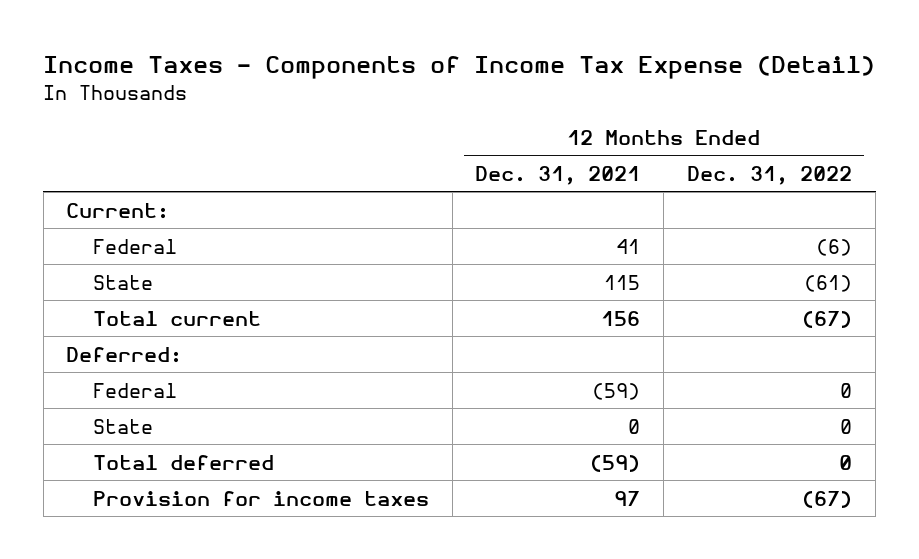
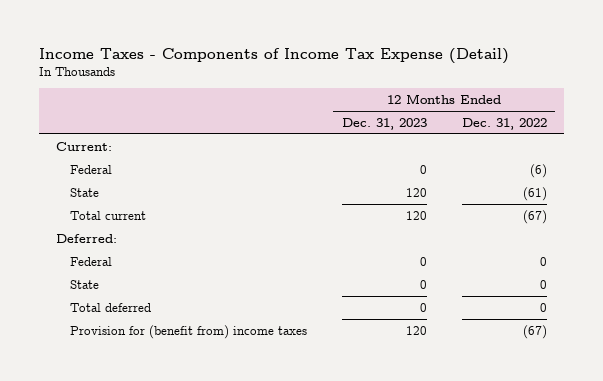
[475,165,641,185] Dec. 31, 2021 -> none
none -> [341,117,427,130] Dec. 31, 2023
[92,490,429,506] Provision for income taxes -> [70,324,308,339] Provision for (benefit from) income taxes

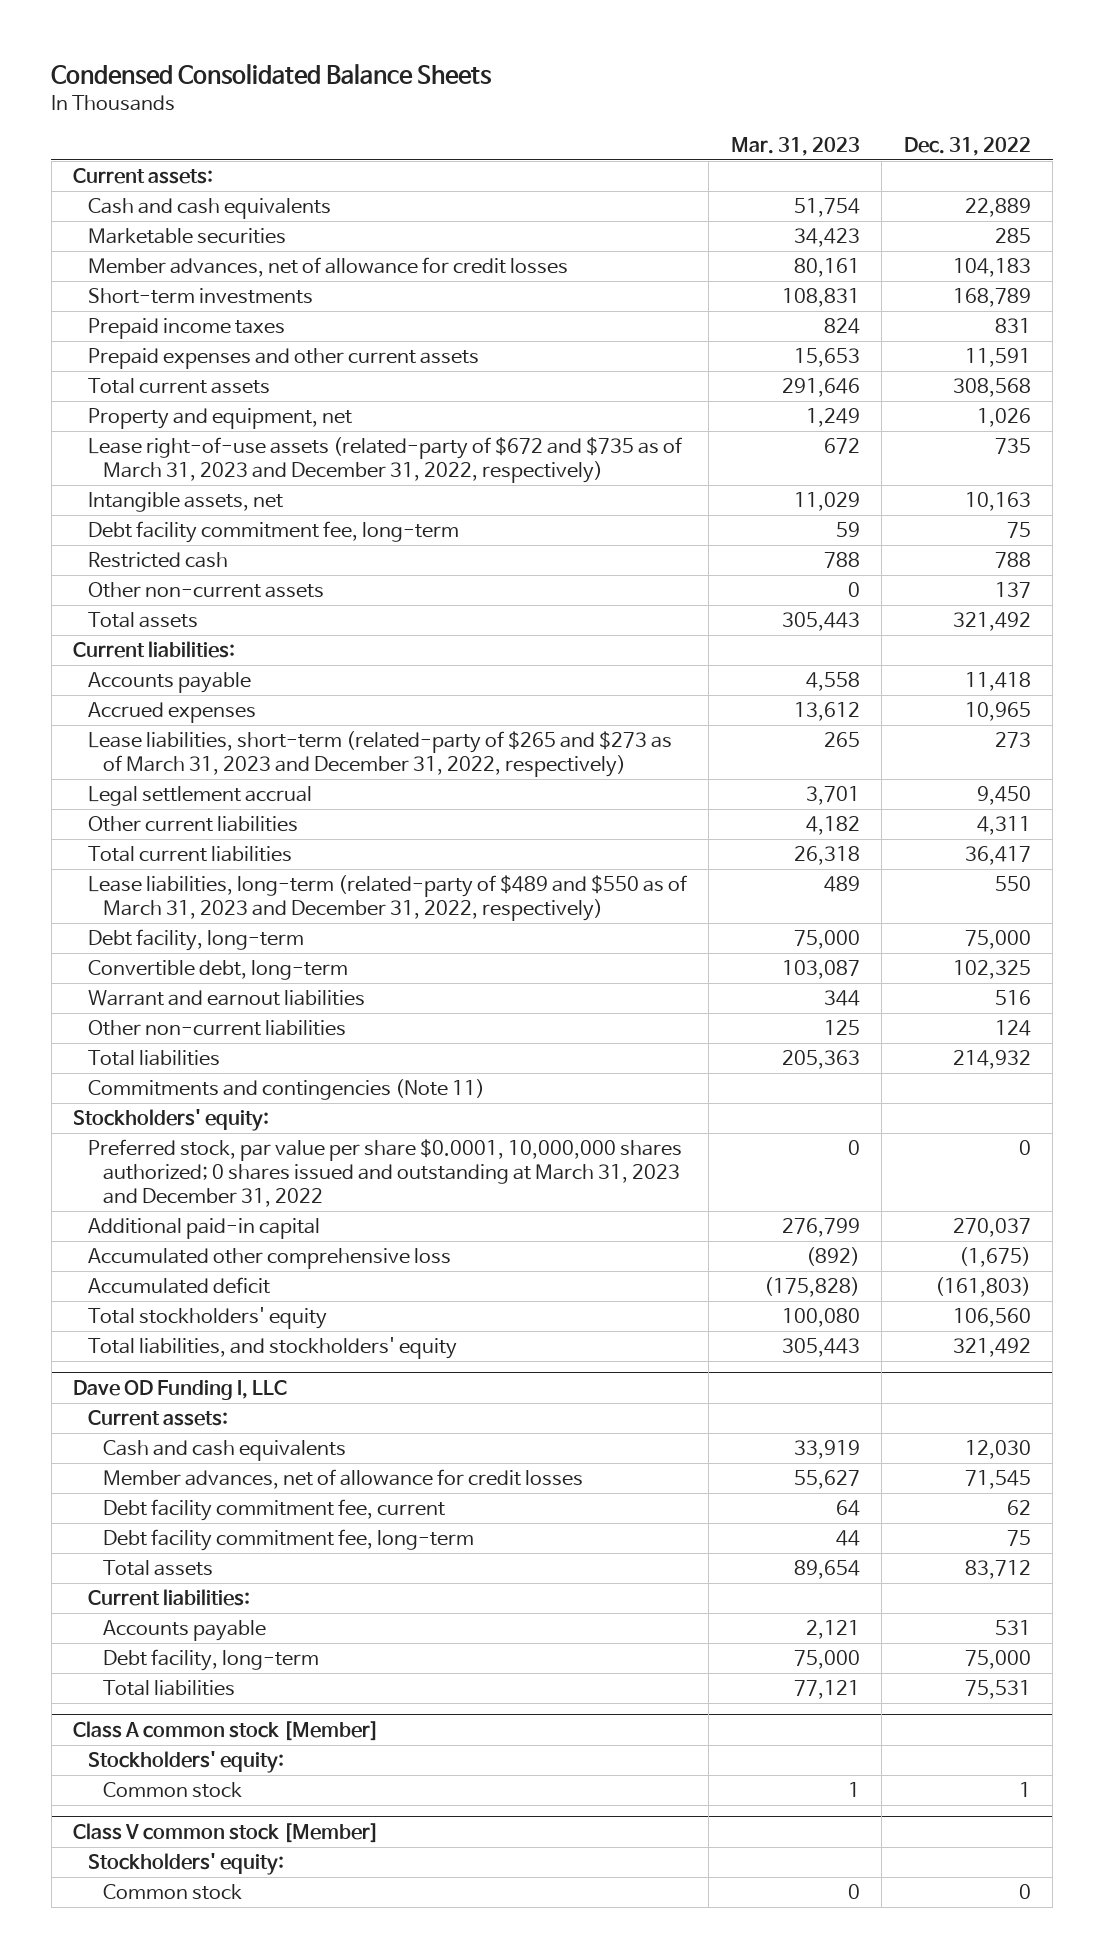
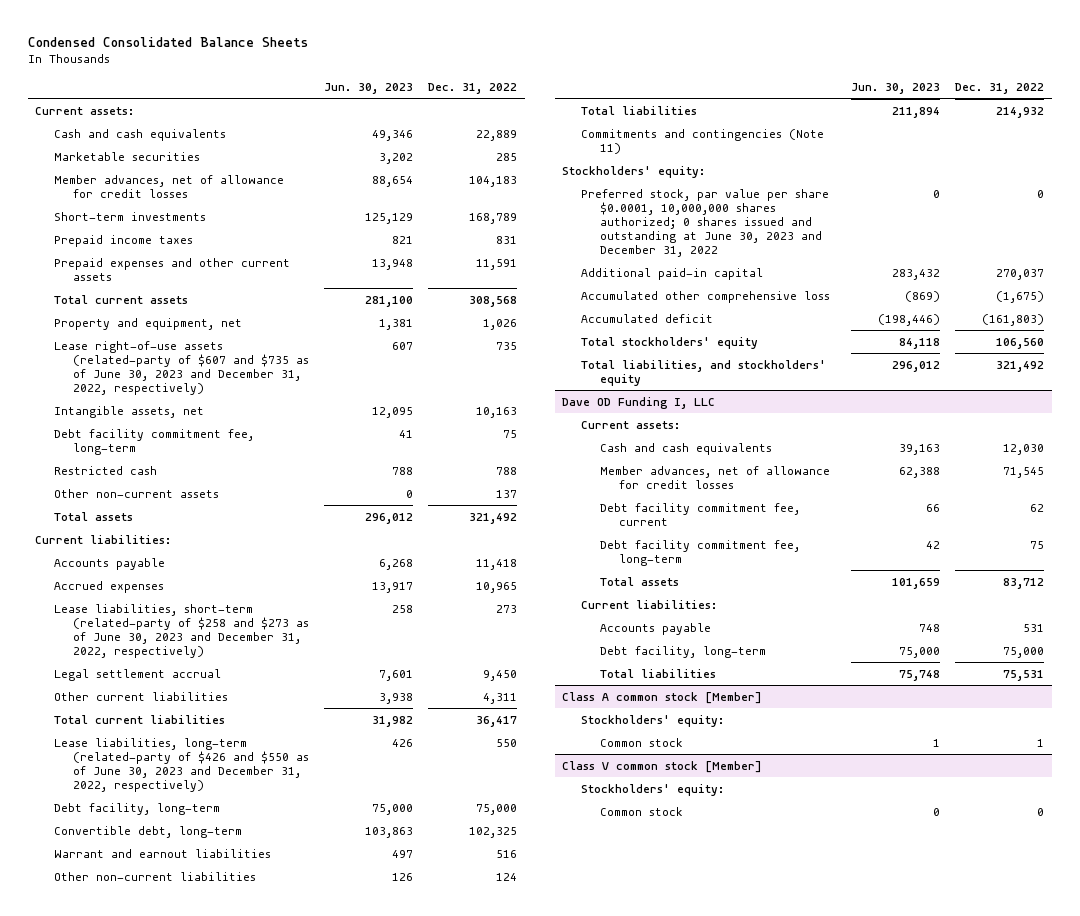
[730,137,860,157] Mar. 31, 2023 -> none
none -> [324,82,414,94] Jun. 30, 2023
[87,437,682,484] Lease right-of-use assets (related-party of $672 and $735 as of March 31, 2023 and December 31, 2022, respectively) -> [54,340,310,395] Lease right-of-use assets (related-party of $607 and $735 as of June 30, 2023 and December 31, 2022, respectively)
[87,731,672,778] Lease liabilities, short-term (related-party of $265 and $273 as of March 31, 2023 and December 31, 2022, respectively) -> [54,603,310,658] Lease liabilities, short-term (related-party of $258 and $273 as of June 30, 2023 and December 31, 2022, respectively)
[87,875,687,922] Lease liabilities, long-term (related-party of $489 and $550 as of March 31, 2023 and December 31, 2022, respectively) -> [54,737,310,792] Lease liabilities, long-term (related-party of $426 and $550 as of June 30, 2023 and December 31, 2022, respectively)
[87,1139,682,1208] Preferred stock, par value per share $0.0001, 10,000,000 shares authorized; 0 shares issued and outstanding at March 31, 2023 and December 31, 2022 -> [581,188,830,257] Preferred stock, par value per share $0.0001, 10,000,000 shares authorized; 0 shares issued and outstanding at June 30, 2023 and December 31, 2022

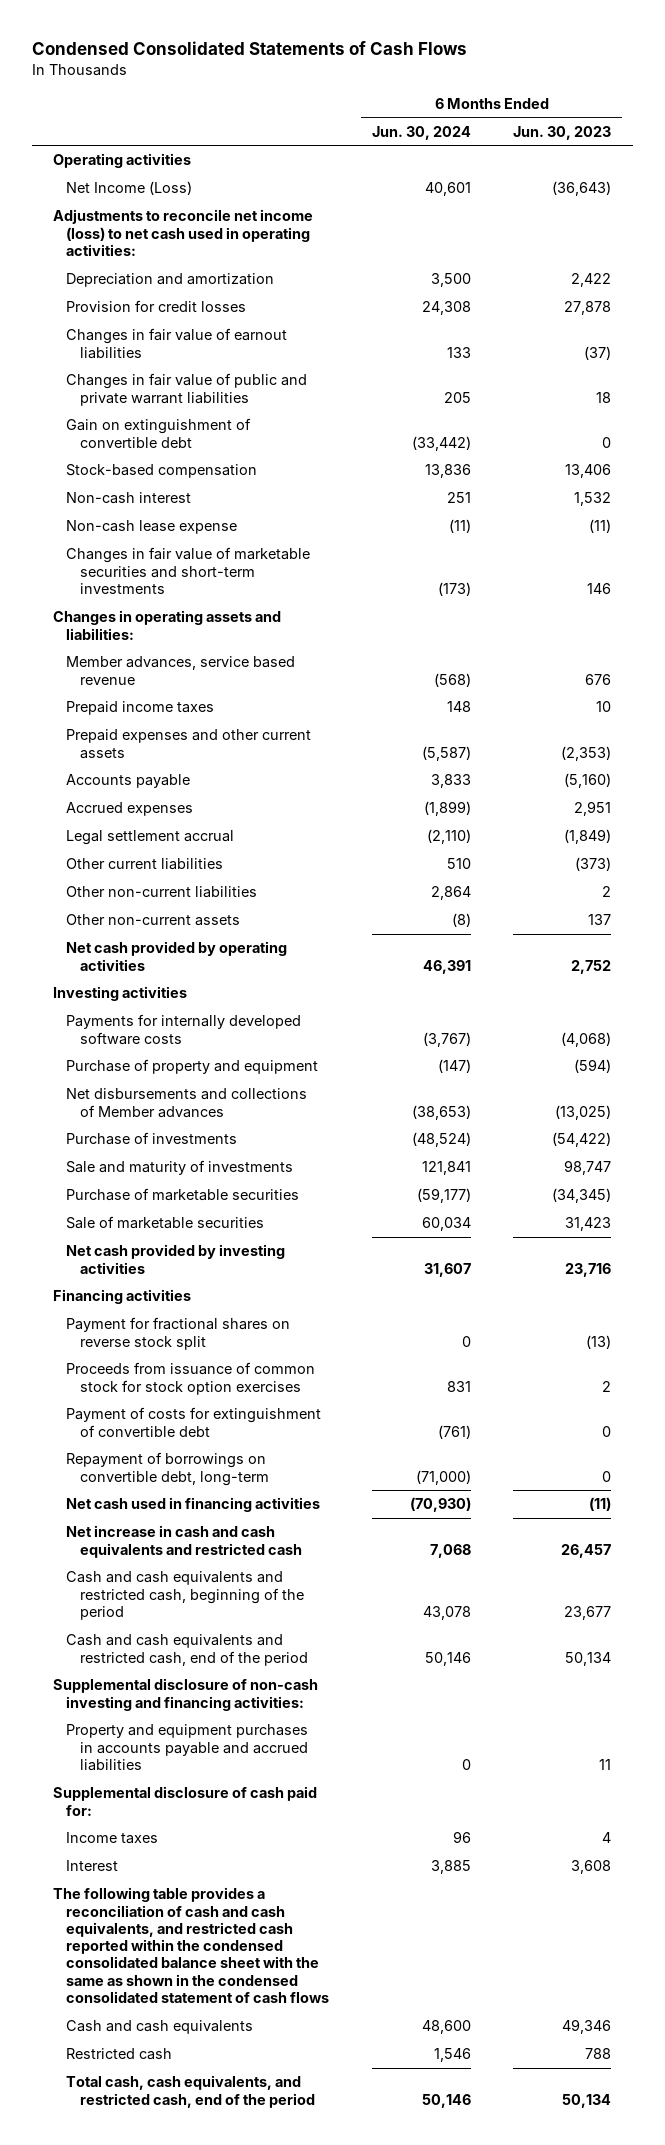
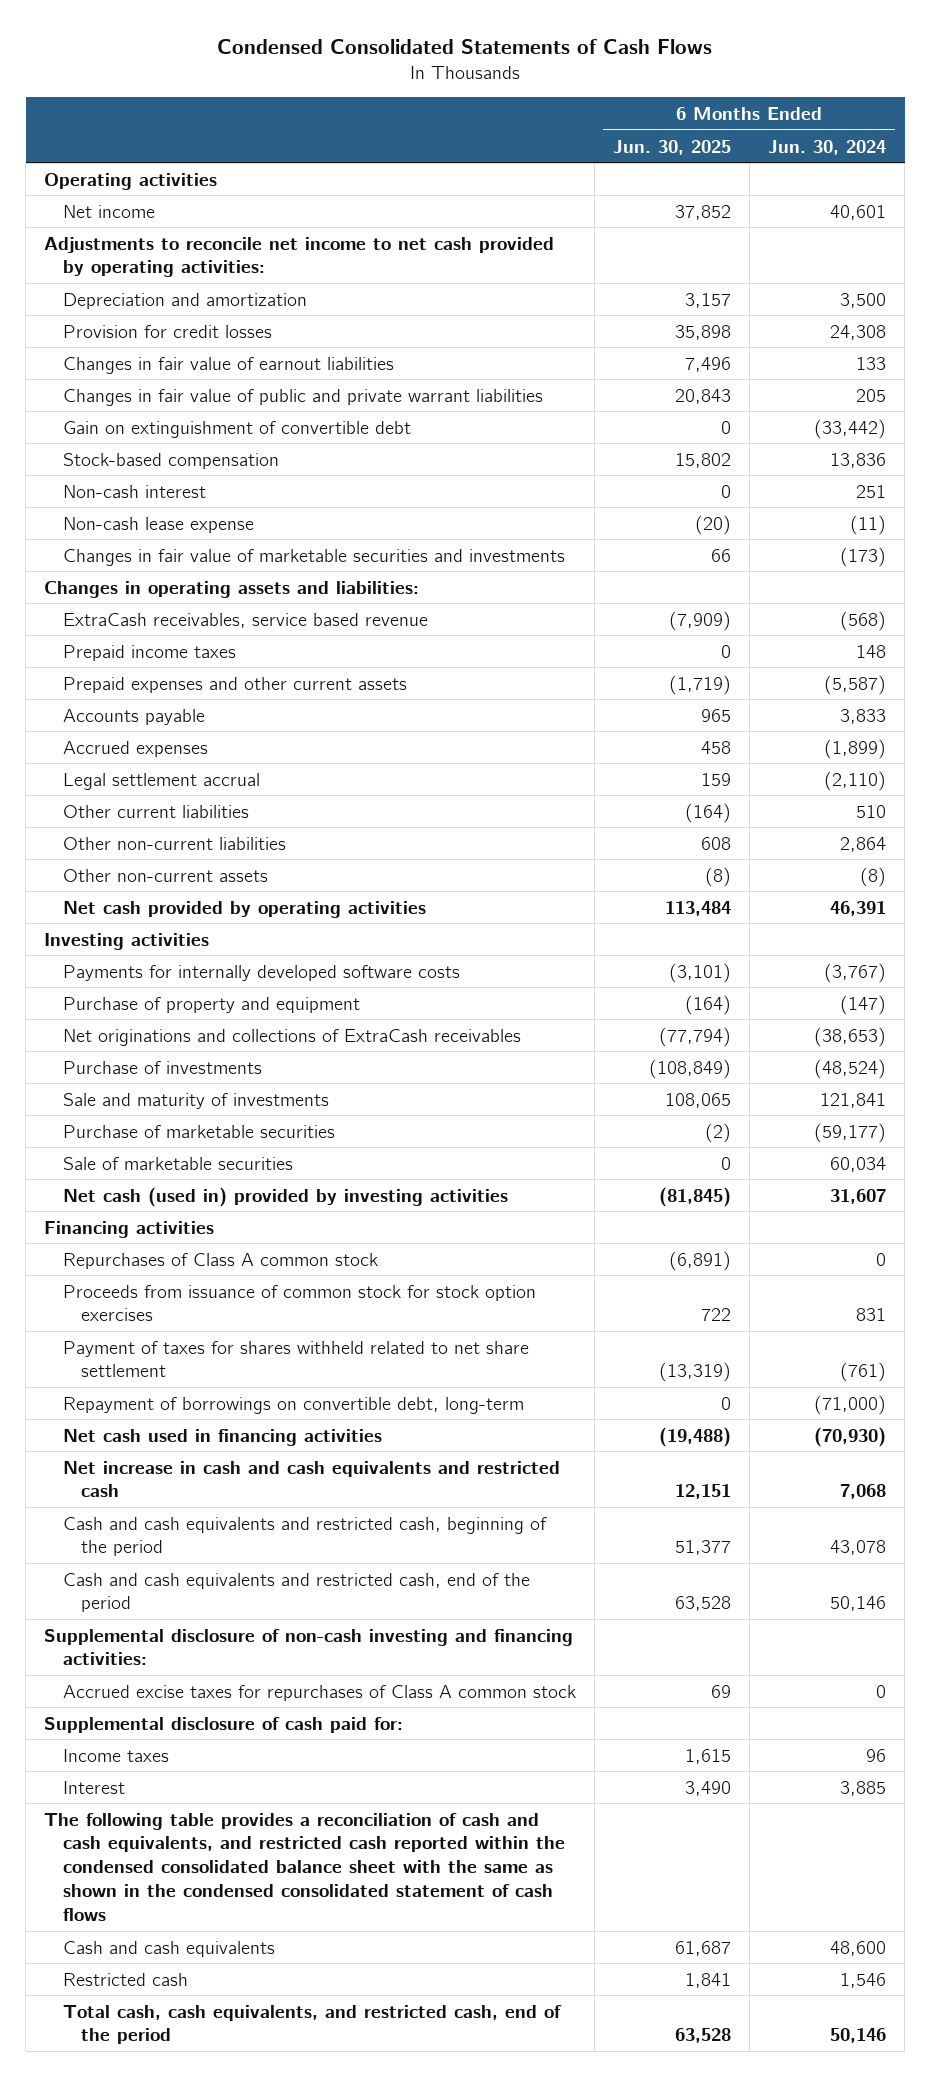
[513,125,612,140] Jun. 30, 2023 -> none
none -> [612,139,731,155] Jun. 30, 2025
[66,181,193,196] Net Income (Loss) -> [62,204,155,218] Net income
[53,209,314,256] Adjustments to reconcile net income (loss) to net cash used in operating activities: -> [44,236,555,278] Adjustments to reconcile net income to net cash provided by operating activities:
[66,547,311,594] Changes in fair value of marketable securities and short-term investments -> [62,548,565,566] Changes in fair value of marketable securities and investments
[66,656,296,685] Member advances, service based revenue -> [62,612,428,628] ExtraCash receivables, service based revenue
[66,1088,308,1118] Net disbursements and collections of Member advances -> [62,1028,521,1046] Net originations and collections of ExtraCash receivables
[66,1244,286,1274] Net cash provided by investing activities -> [62,1186,508,1207] Net cash (used in) provided by investing activities
[66,1317,291,1350] Payment for fractional shares on reverse stock split -> none
none -> [62,1252,378,1269] Repurchases of Class A common stock
[66,1407,322,1437] Payment of costs for extinguishment of convertible debt -> [62,1340,529,1378] Payment of taxes for shares withheld related to net share settlement
[66,1724,309,1771] Property and equipment purchases in accounts payable and accrued liabilities -> none
none -> [62,1684,576,1701] Accrued excise taxes for repurchases of Class A common stock

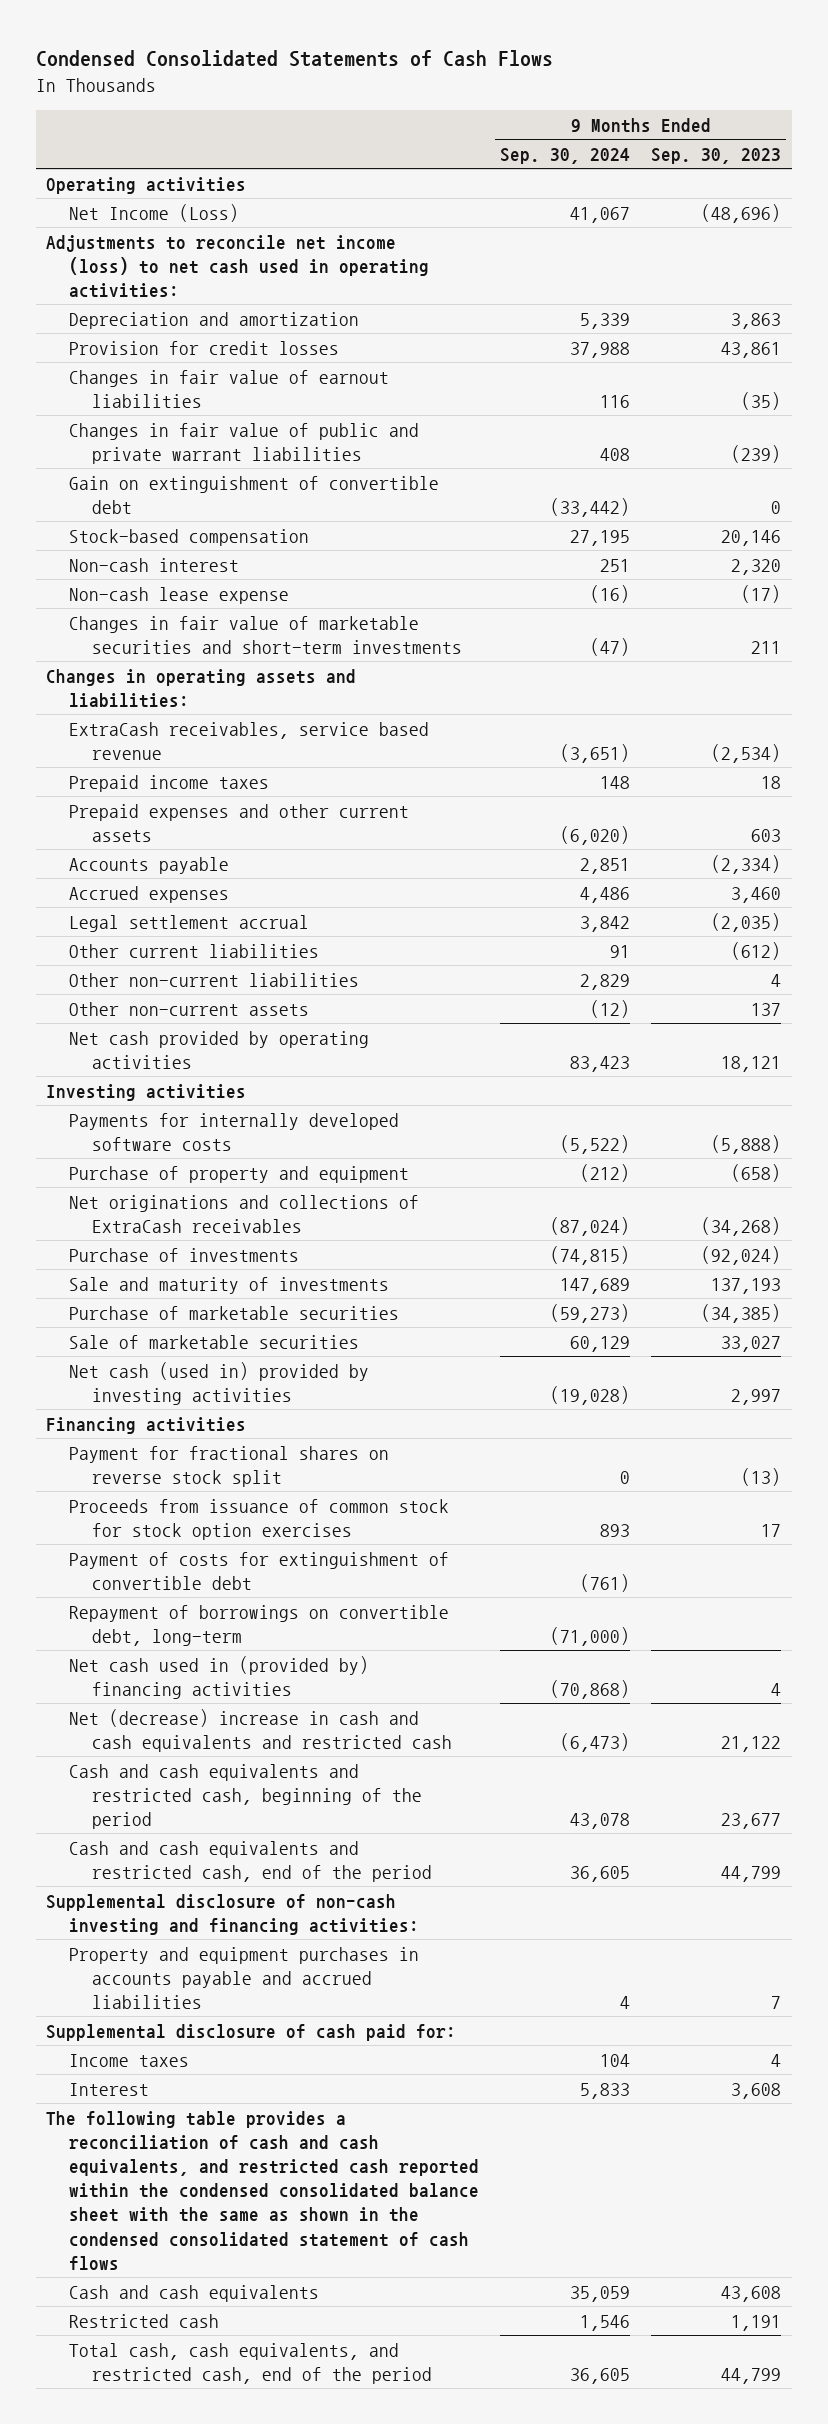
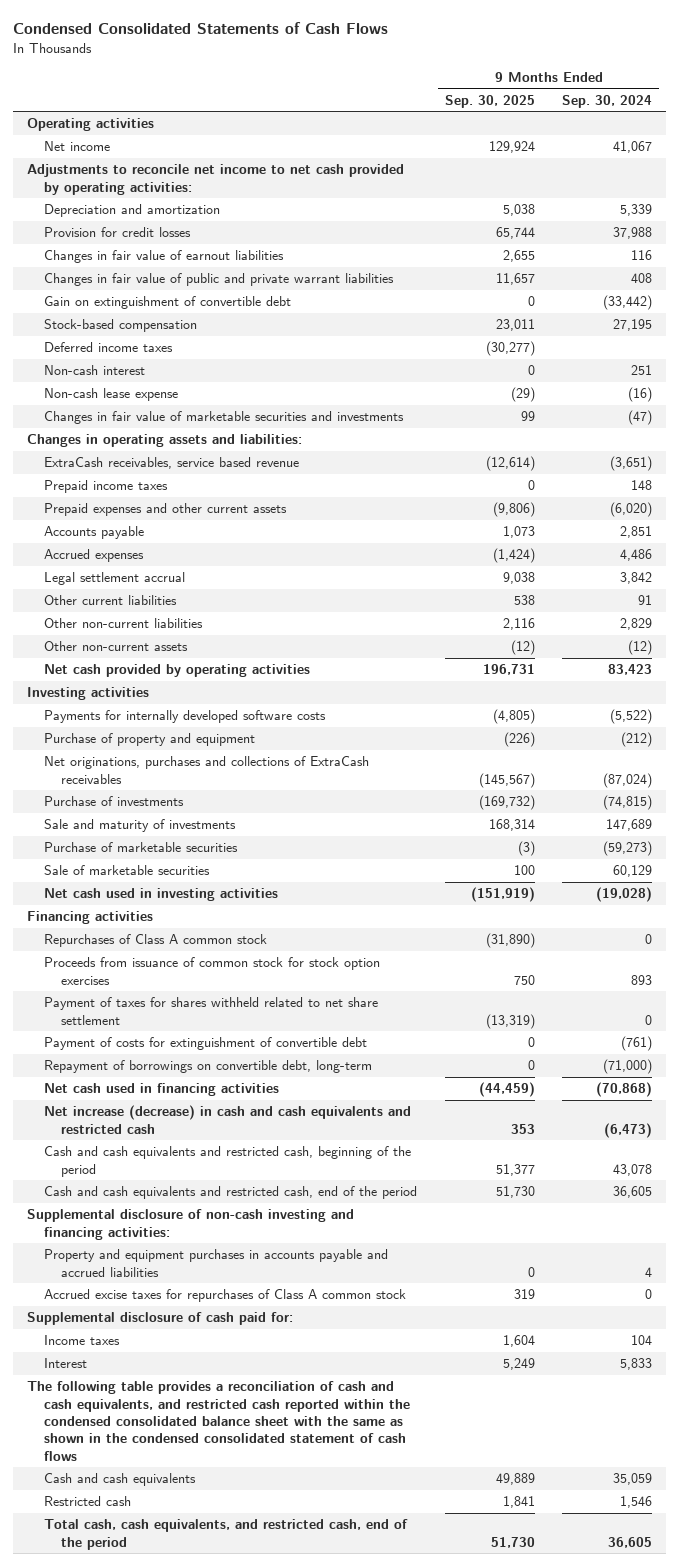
[651,147,782,164] Sep. 30, 2023 -> none
none -> [444,94,535,108] Sep. 30, 2025
[69,203,240,222] Net Income (Loss) -> [43,141,110,152] Net income
[46,234,430,299] Adjustments to reconcile net income (loss) to net cash used in operating activities: -> [27,164,405,195] Adjustments to reconcile net income to net cash provided by operating activities:
none -> [43,342,173,353] Deferred income taxes
[69,615,463,654] Changes in fair value of marketable securities and short-term investments -> [43,411,404,425] Changes in fair value of marketable securities and investments
[69,1194,420,1233] Net originations and collections of ExtraCash receivables -> [43,756,369,784] Net originations, purchases and collections of ExtraCash receivables
[69,1361,370,1405] Net cash (used in) provided by investing activities -> [43,888,278,902] Net cash used in investing activities
[69,1445,390,1487] Payment for fractional shares on reverse stock split -> none
none -> [43,934,267,948] Repurchases of Class A common stock
none -> [43,997,378,1025] Payment of taxes for shares withheld related to net share settlement
[69,1655,370,1699] Net cash used in (provided by) financing activities -> [43,1083,279,1097] Net cash used in financing activities
[69,1708,453,1752] Net (decrease) increase in cash and cash equivalents and restricted cash -> [43,1105,411,1134] Net increase (decrease) in cash and cash equivalents and restricted cash
none -> [43,1289,406,1303] Accrued excise taxes for repurchases of Class A common stock

